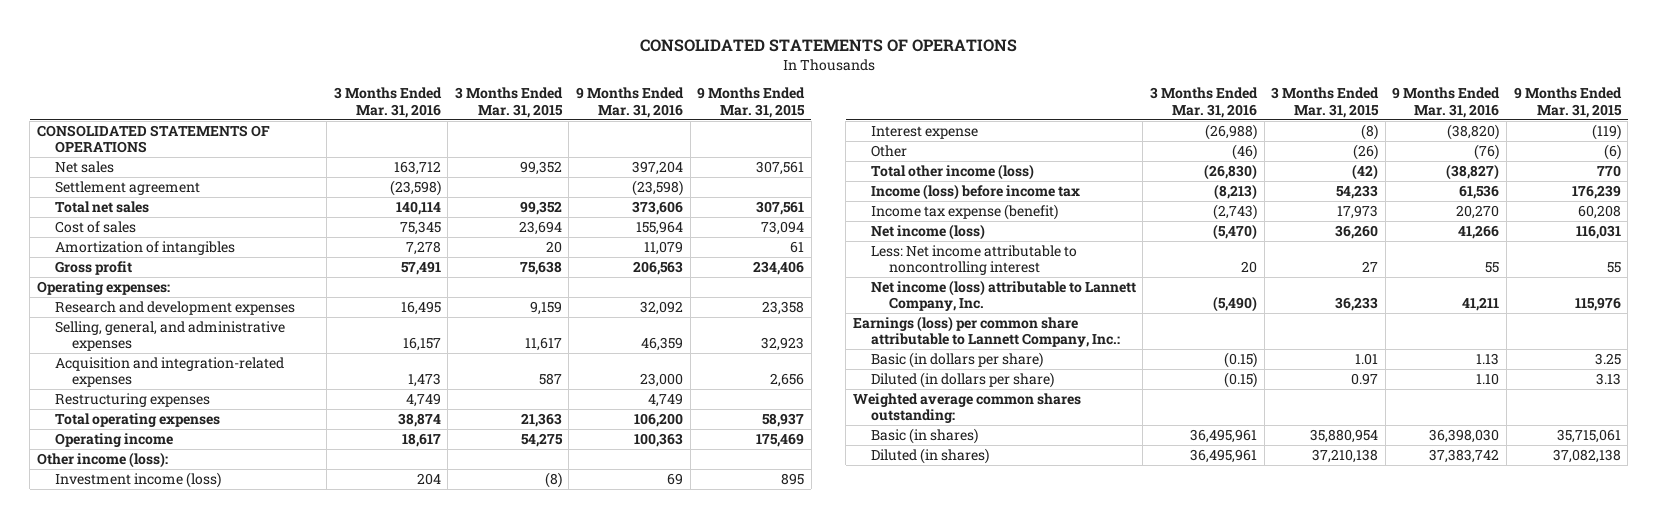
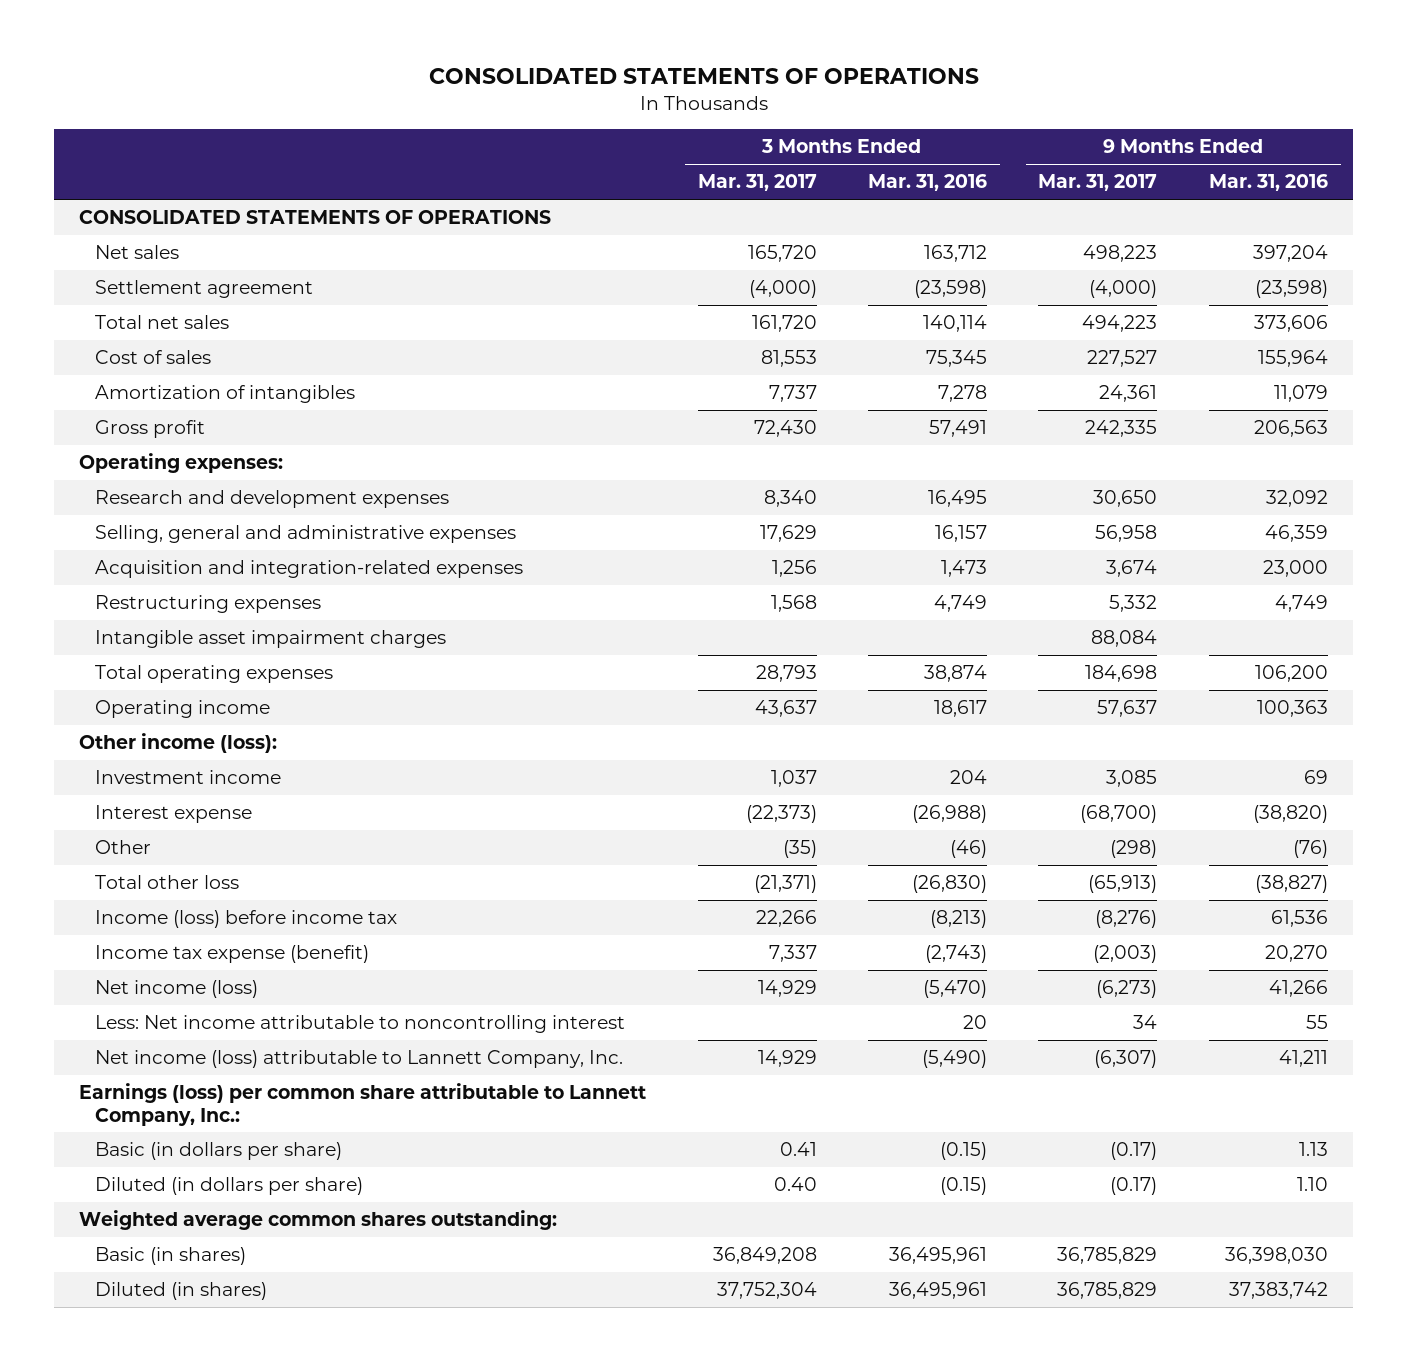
[454,87,563,118] 3 Months Ended Mar. 31, 2015 -> none
[697,87,806,118] 9 Months Ended Mar. 31, 2015 -> none
none -> [697,174,817,192] Mar. 31, 2017
none -> [1038,174,1158,192] Mar. 31, 2017
[54,320,285,352] Selling, general, and administrative expenses -> [95,525,517,544] Selling, general and administrative expenses
none -> [95,630,447,649] Intangible asset impairment charges
[54,471,221,488] Investment income (loss) -> [95,770,282,785] Investment income
[870,163,1034,180] Total other income (loss) -> [95,875,240,890] Total other loss

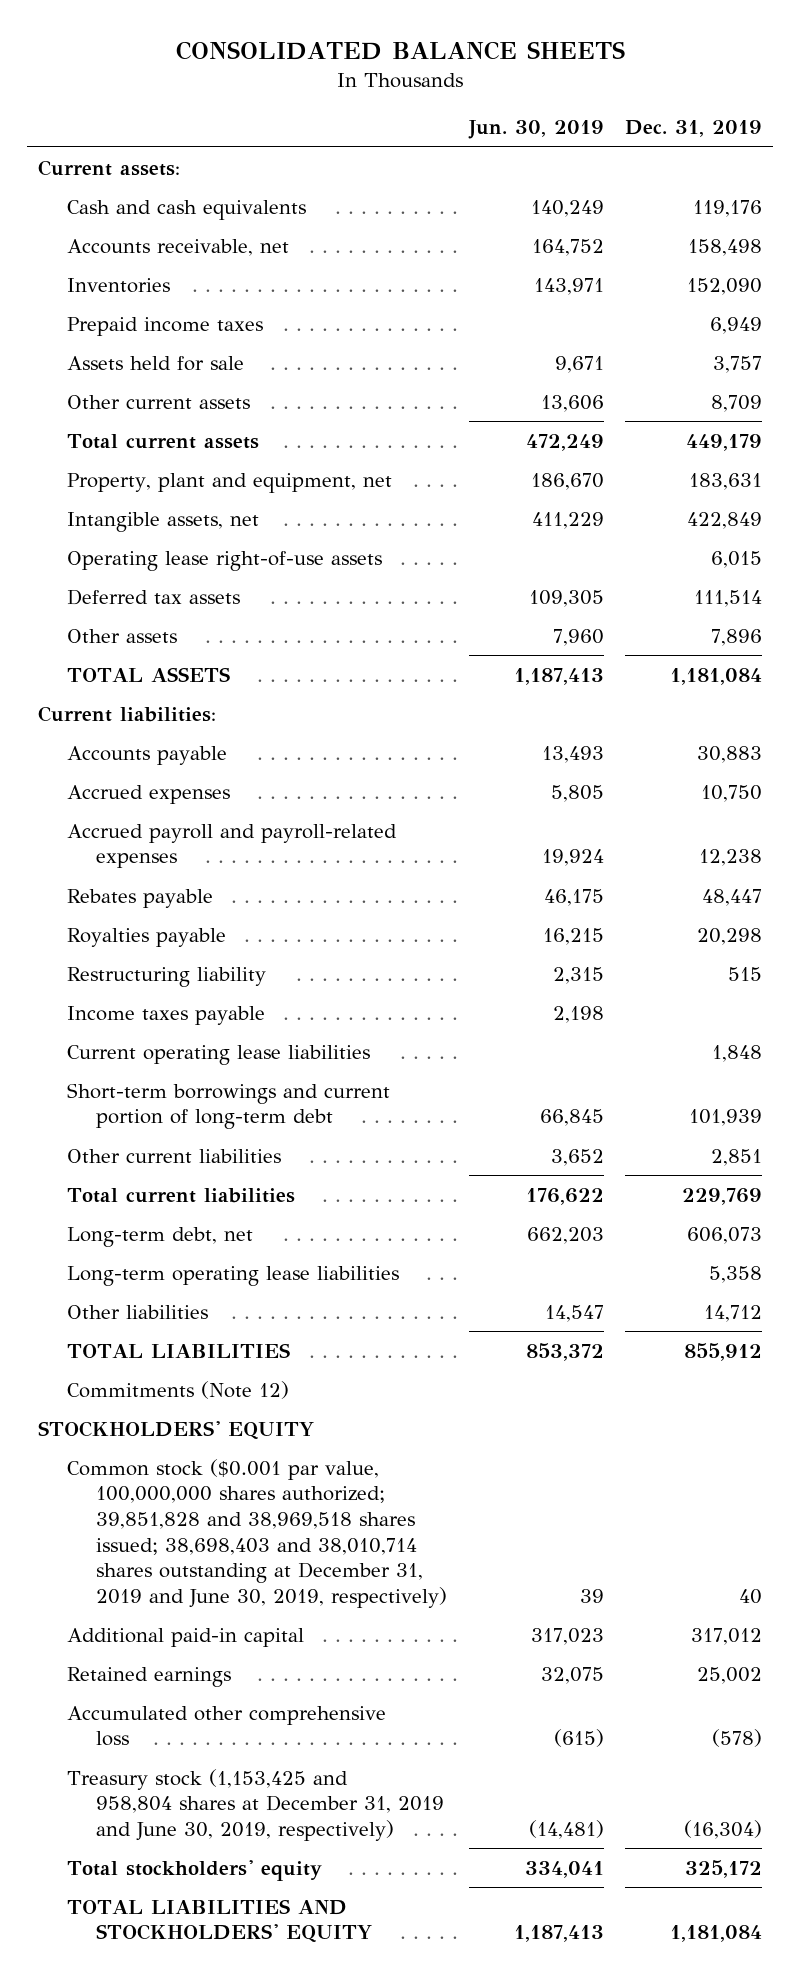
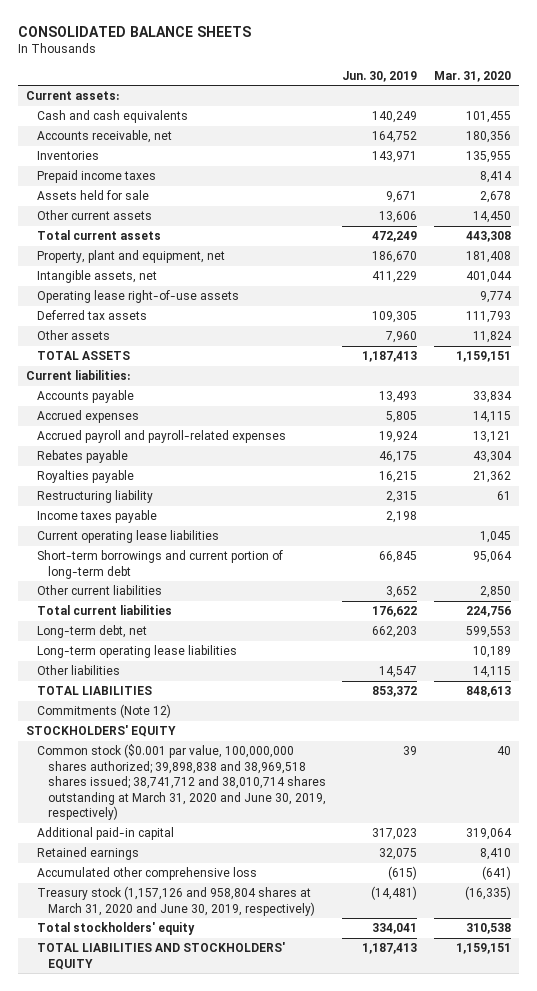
[625,120,763,138] Dec. 31, 2019 -> none
none -> [433,70,511,82] Mar. 31, 2020
[66,1458,447,1608] Common stock ($0.001 par value, 100,000,000 shares authorized; 39,851,828 and 38,969,518 shares issued; 38,698,403 and 38,010,714 shares outstanding at December 31, 2019 and June 30, 2019, respectively) -> [37,744,327,821] Common stock ($0.001 par value, 100,000,000 shares authorized; 39,898,838 and 38,969,518 shares issued; 38,741,712 and 38,010,714 shares outstanding at March 31, 2020 and June 30, 2019, respectively)
[66,1768,444,1841] Treasury stock (1,153,425 and 958,804 shares at December 31, 2019 and June 30, 2019, respectively) -> [37,886,316,916] Treasury stock (1,157,126 and 958,804 shares at March 31, 2020 and June 30, 2019, respectively)

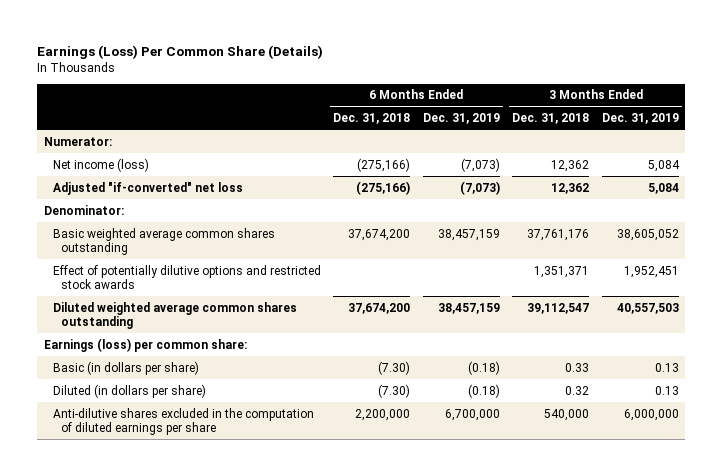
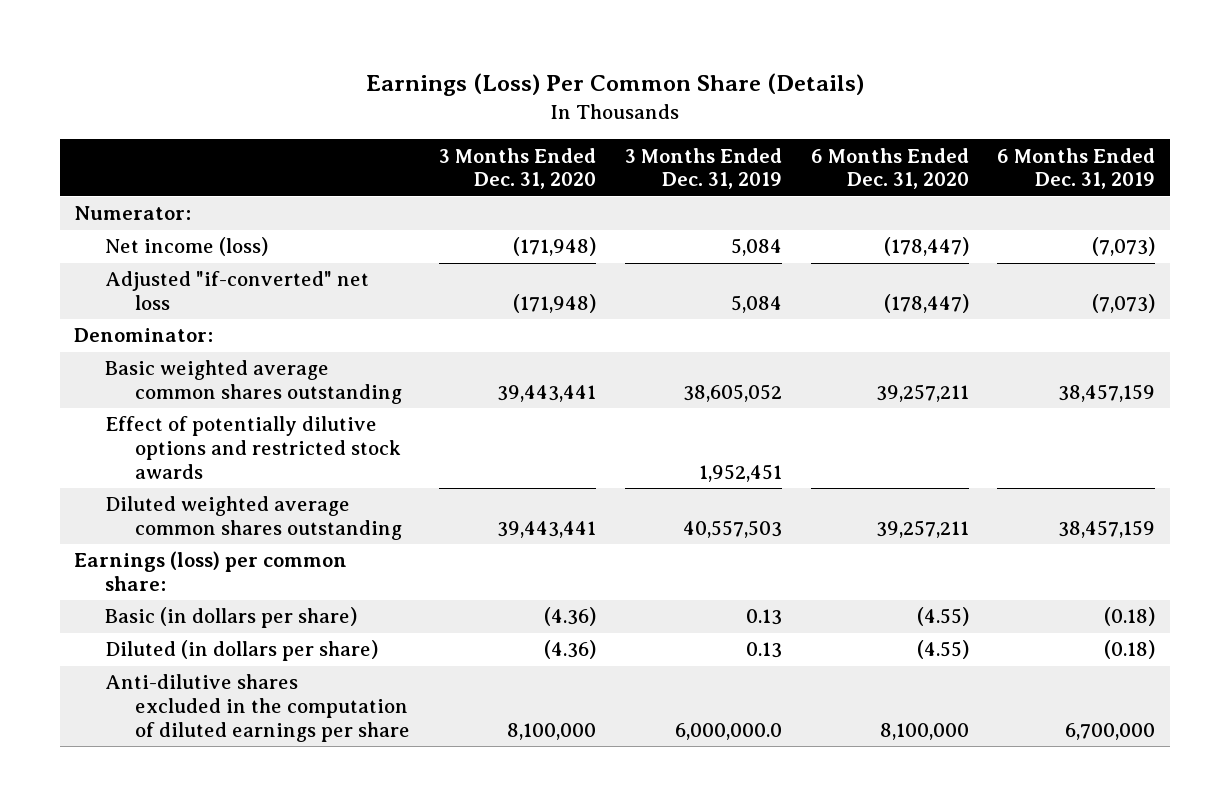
[333,113,411,125] Dec. 31, 2018 -> none
[512,113,590,125] Dec. 31, 2018 -> none
none -> [439,147,597,190] 3 Months Ended Dec. 31, 2020
none -> [810,147,969,190] 6 Months Ended Dec. 31, 2020
[624,408,680,421] 6,000,000 -> [674,722,782,740] 6,000,000.0

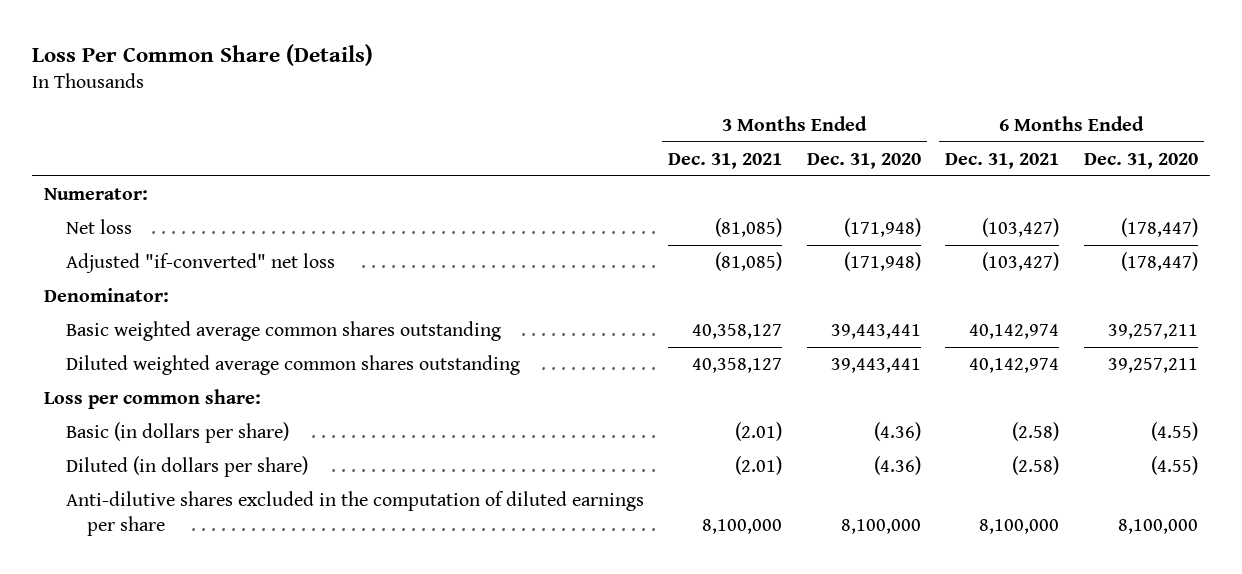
[365,73,864,97] Earnings (Loss) Per Common Share (Details) -> [32,44,374,67] Loss Per Common Share (Details)
[624,147,782,190] 3 Months Ended Dec. 31, 2019 -> none
[997,147,1156,190] 6 Months Ended Dec. 31, 2019 -> none
none -> [668,152,783,169] Dec. 31, 2021
none -> [945,152,1060,169] Dec. 31, 2021
[104,237,268,257] Net income (loss) -> [65,218,132,234] Net loss
[104,416,402,479] Effect of potentially dilutive options and restricted stock awards -> none
[74,551,348,592] Earnings (loss) per common share: -> [44,388,262,409] Loss per common share:

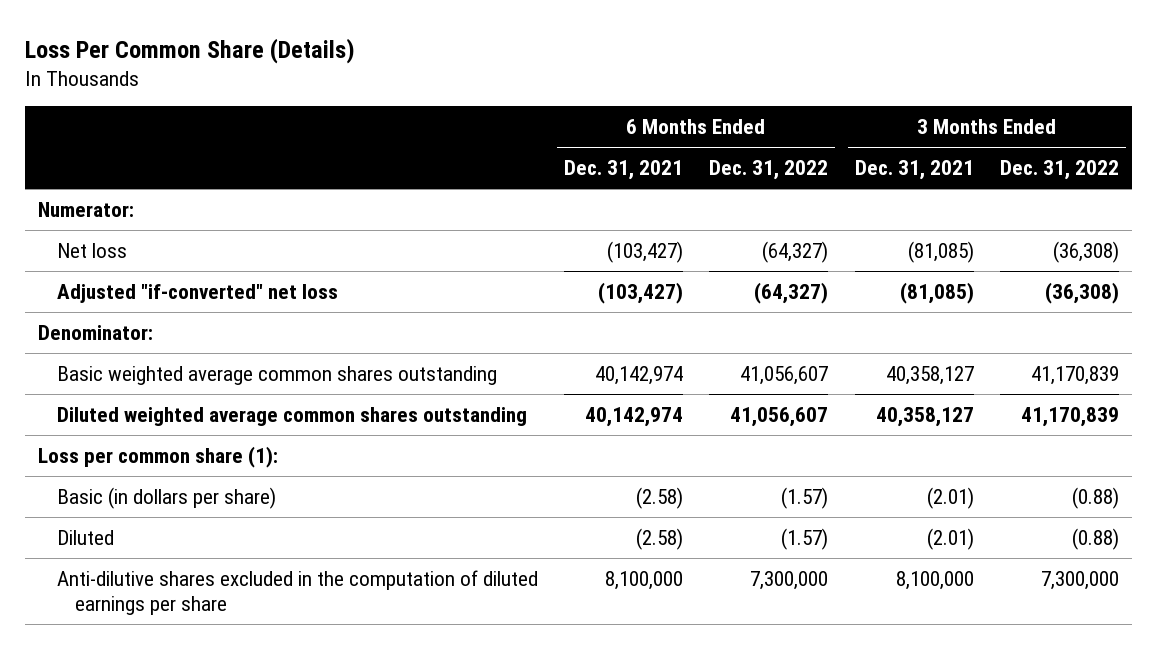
[806,152,921,169] Dec. 31, 2020 -> none
[1083,152,1198,169] Dec. 31, 2020 -> none
none -> [709,160,829,181] Dec. 31, 2022
none -> [1000,160,1120,181] Dec. 31, 2022
[44,388,262,409] Loss per common share: -> [38,445,279,468] Loss per common share (1):
[65,455,308,477] Diluted (in dollars per share) -> [56,529,114,545] Diluted

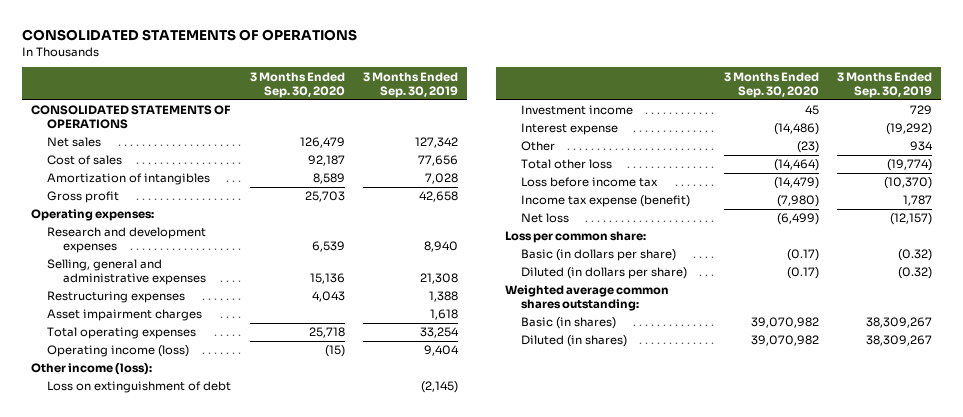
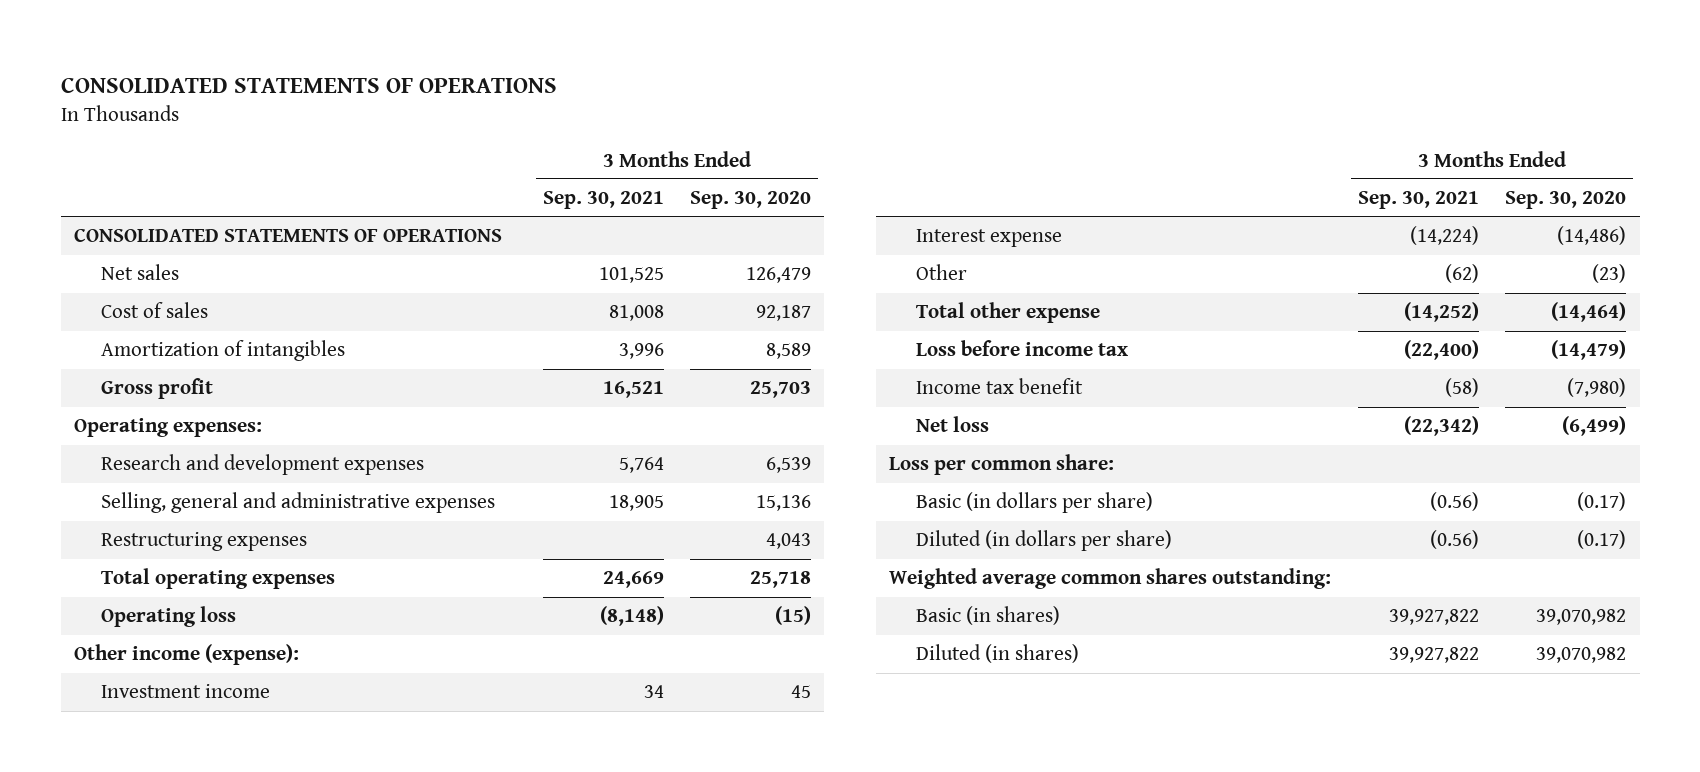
[363,71,459,98] 3 Months Ended Sep. 30, 2019 -> none
none -> [542,191,664,210] Sep. 30, 2021
[47,309,203,322] Asset impairment charges -> none
[47,381,232,394] Loss on extinguishment of debt -> none
[47,345,190,358] Operating income (loss) -> [101,606,237,628] Operating loss
[31,363,153,376] Other income (loss): -> [74,644,300,666] Other income (expense):
[521,159,613,170] Total other loss -> [916,302,1101,324] Total other expense
[521,195,691,208] Income tax expense (benefit) -> [916,378,1084,395] Income tax benefit

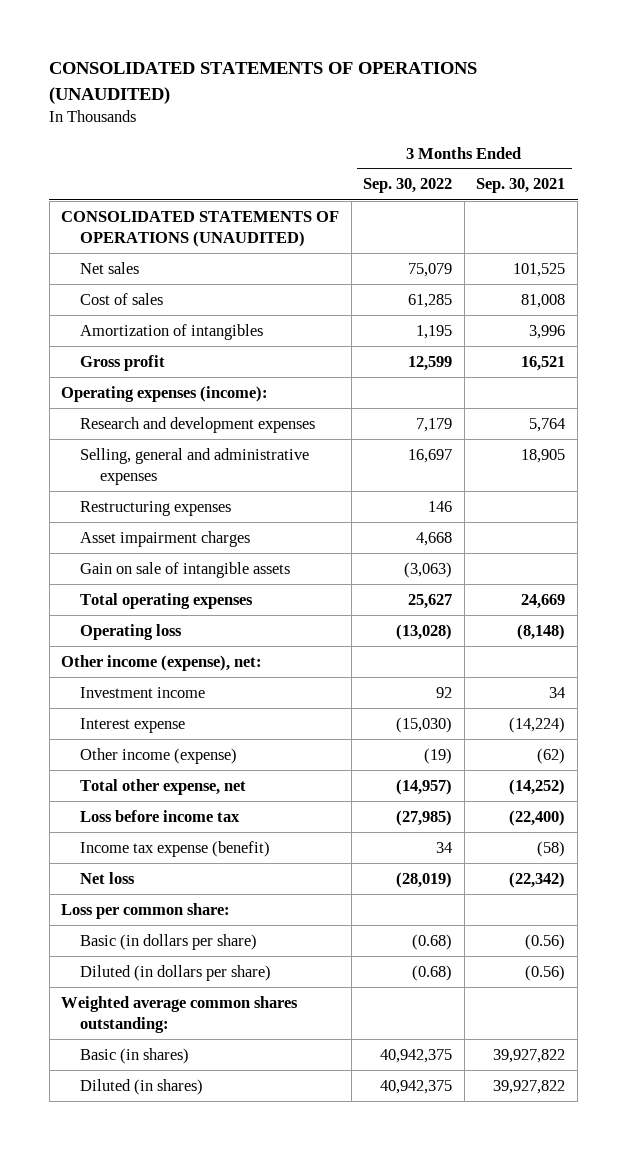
[60,77,557,93] CONSOLIDATED STATEMENTS OF OPERATIONS -> [49,62,478,104] CONSOLIDATED STATEMENTS OF OPERATIONS (UNAUDITED)
[690,191,812,210] Sep. 30, 2020 -> none
none -> [363,178,453,194] Sep. 30, 2022
[74,229,503,243] CONSOLIDATED STATEMENTS OF OPERATIONS -> [61,210,340,247] CONSOLIDATED STATEMENTS OF OPERATIONS (UNAUDITED)
[74,418,263,438] Operating expenses: -> [61,385,269,402] Operating expenses (income):
none -> [80,530,251,547] Asset impairment charges
none -> [80,561,291,578] Gain on sale of intangible assets
[74,644,300,666] Other income (expense): -> [61,654,263,671] Other income (expense), net:
[916,264,968,281] Other -> [80,747,238,764] Other income (expense)
[916,302,1101,324] Total other expense -> [80,778,247,795] Total other expense, net
[916,378,1084,395] Income tax benefit -> [80,840,271,857] Income tax expense (benefit)

